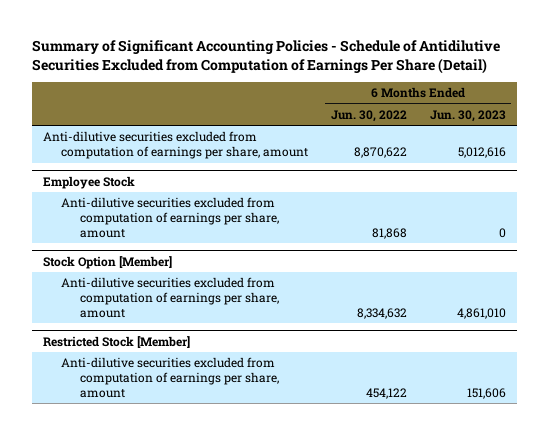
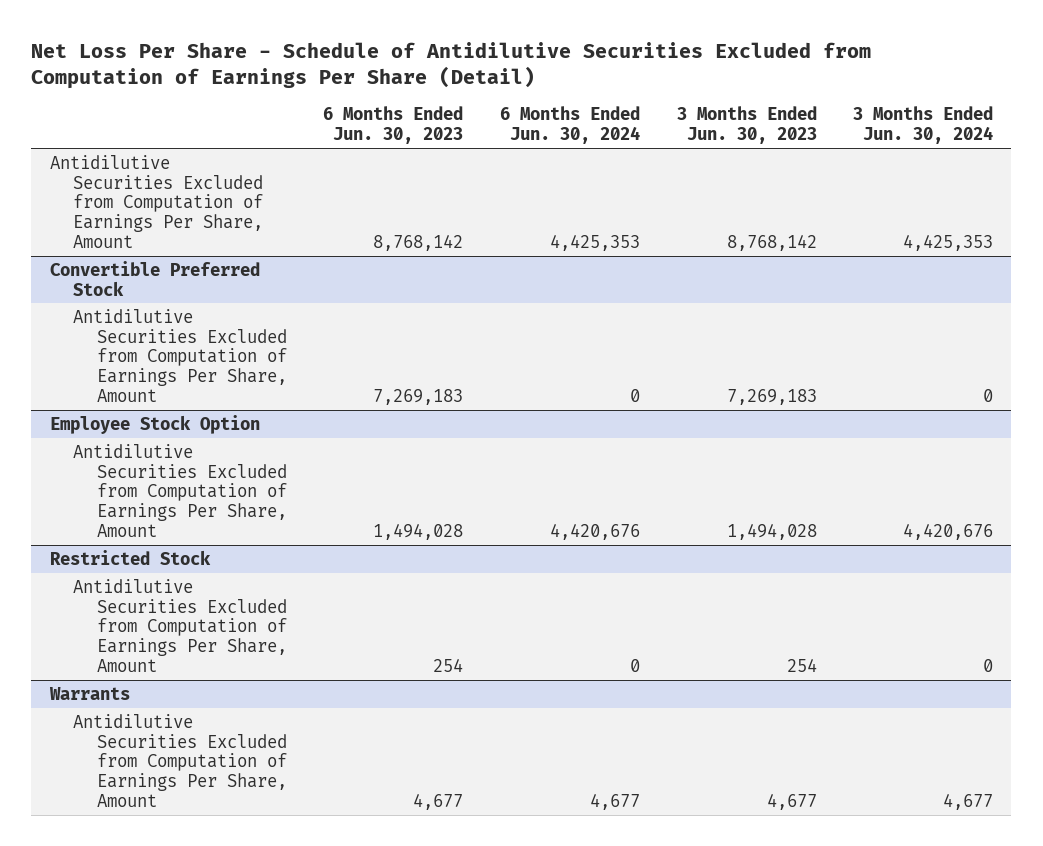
[32,39,501,74] Summary of Significant Accounting Policies - Schedule of Antidilutive Securities Excluded from Computation of Earnings Per Share (Detail) -> [31,41,872,89] Net Loss Per Share - Schedule of Antidilutive Securities Excluded from Computation of Earnings Per Share (Detail)
[331,109,408,122] Jun. 30, 2022 -> none
none -> [499,106,640,145] 6 Months Ended Jun. 30, 2024
none -> [676,106,817,145] 3 Months Ended Jun. 30, 2023
none -> [853,106,994,145] 3 Months Ended Jun. 30, 2024
[43,175,136,189] Employee Stock -> none
[43,131,309,160] Anti-dilutive securities excluded from computation of earnings per share, amount -> [49,154,264,248] Antidilutive Securities Excluded from Computation of Earnings Per Share, Amount
[457,147,506,159] 5,012,616 -> [373,233,464,251] 8,768,142
none -> [49,260,260,296] Convertible Preferred Stock
[61,197,279,238] Anti-dilutive securities excluded from computation of earnings per share, amount -> [73,308,287,402] Antidilutive Securities Excluded from Computation of Earnings Per Share, Amount
[498,227,506,238] 0 -> [373,388,464,405] 7,269,183
[43,255,173,269] Stock Option [Member] -> [49,414,260,434] Employee Stock Option
[61,277,279,318] Anti-dilutive securities excluded from computation of earnings per share, amount -> [73,443,287,537] Antidilutive Securities Excluded from Computation of Earnings Per Share, Amount
[456,307,506,319] 4,861,010 -> [373,522,464,540] 1,494,028
[43,335,191,348] Restricted Stock [Member] -> [49,549,211,565] Restricted Stock
[61,357,279,398] Anti-dilutive securities excluded from computation of earnings per share, amount -> [73,578,287,672] Antidilutive Securities Excluded from Computation of Earnings Per Share, Amount
[466,387,506,399] 151,606 -> [433,657,464,672] 254
none -> [48,686,130,700] Warrants
none -> [73,713,287,807] Antidilutive Securities Excluded from Computation of Earnings Per Share, Amount

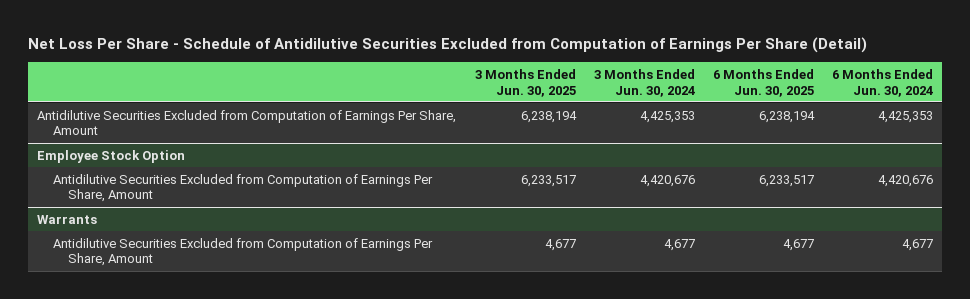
[323,106,464,145] 6 Months Ended Jun. 30, 2023 -> none
[676,106,817,145] 3 Months Ended Jun. 30, 2023 -> none
none -> [474,68,576,97] 3 Months Ended Jun. 30, 2025
none -> [712,68,814,97] 6 Months Ended Jun. 30, 2025
[49,260,260,296] Convertible Preferred Stock -> none
[73,308,287,402] Antidilutive Securities Excluded from Computation of Earnings Per Share, Amount -> none
[49,549,211,565] Restricted Stock -> none
[73,578,287,672] Antidilutive Securities Excluded from Computation of Earnings Per Share, Amount -> none

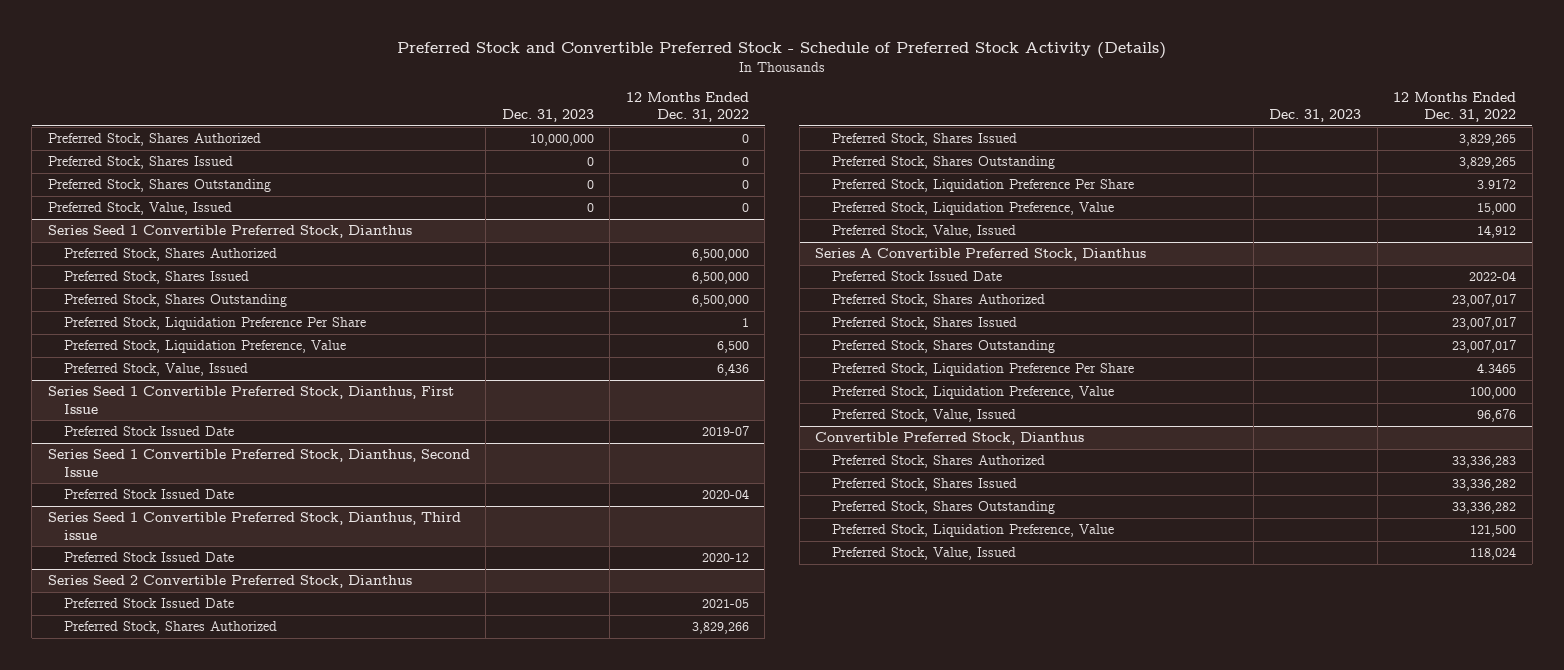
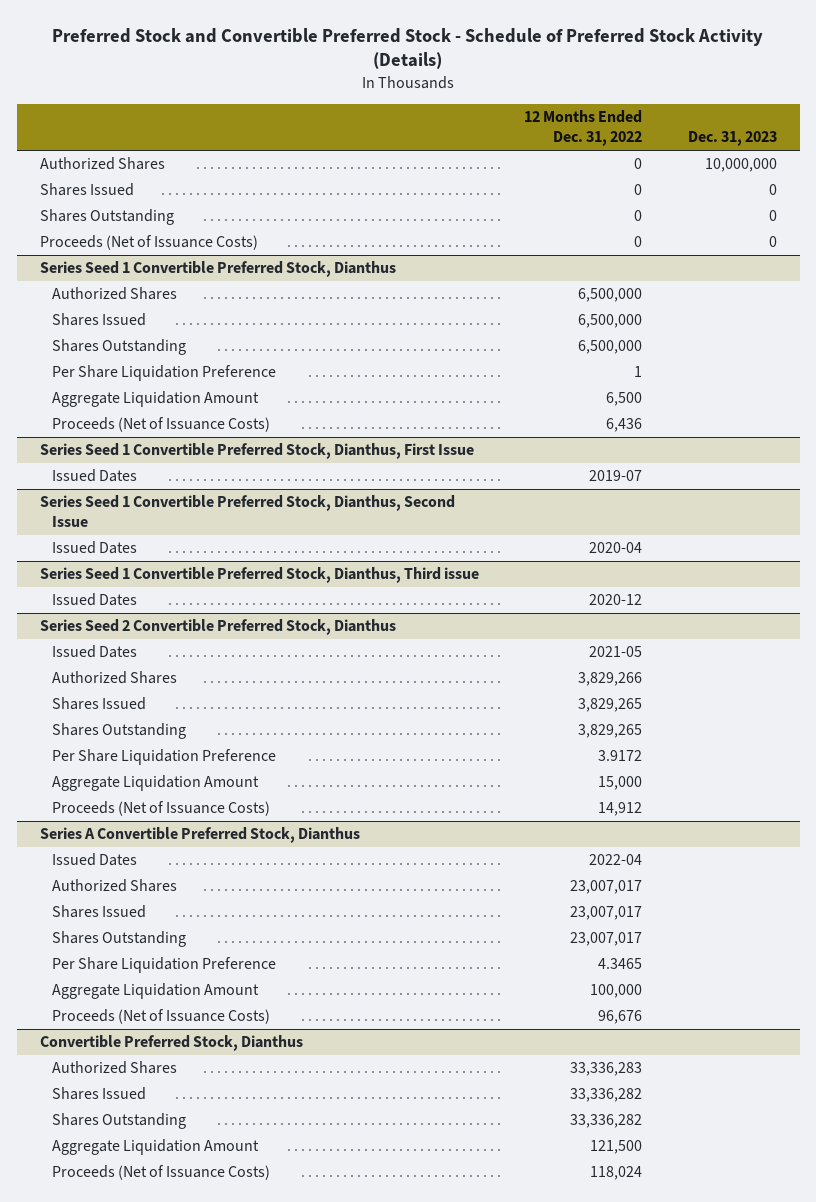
[47,133,261,147] Preferred Stock, Shares Authorized -> [39,157,165,171] Authorized Shares
[47,156,233,170] Preferred Stock, Shares Issued -> [39,183,134,197] Shares Issued
[47,179,271,193] Preferred Stock, Shares Outstanding -> [39,209,174,226] Shares Outstanding
[47,202,232,216] Preferred Stock, Value, Issued -> [39,235,258,251] Proceeds (Net of Issuance Costs)
[63,248,277,262] Preferred Stock, Shares Authorized -> [51,287,177,301] Authorized Shares
[63,271,249,285] Preferred Stock, Shares Issued -> [51,313,146,327] Shares Issued
[63,294,287,308] Preferred Stock, Shares Outstanding -> [51,339,186,356] Shares Outstanding
[63,317,366,331] Preferred Stock, Liquidation Preference Per Share -> [51,365,276,382] Per Share Liquidation Preference
[63,340,346,354] Preferred Stock, Liquidation Preference, Value -> [51,391,259,408] Aggregate Liquidation Amount
[63,363,248,377] Preferred Stock, Value, Issued -> [51,417,270,433] Proceeds (Net of Issuance Costs)
[63,426,234,437] Preferred Stock Issued Date -> [51,469,137,483] Issued Dates
[63,489,234,500] Preferred Stock Issued Date -> [51,541,137,555] Issued Dates
[63,552,234,563] Preferred Stock Issued Date -> [51,593,137,607] Issued Dates
[63,598,234,609] Preferred Stock Issued Date -> [51,645,137,659] Issued Dates
[63,621,277,635] Preferred Stock, Shares Authorized -> [51,671,177,685] Authorized Shares
[831,133,1017,147] Preferred Stock, Shares Issued -> [51,697,146,711] Shares Issued
[831,156,1055,170] Preferred Stock, Shares Outstanding -> [51,723,186,740] Shares Outstanding
[831,179,1134,193] Preferred Stock, Liquidation Preference Per Share -> [51,749,276,766] Per Share Liquidation Preference
[831,202,1114,216] Preferred Stock, Liquidation Preference, Value -> [51,775,259,792] Aggregate Liquidation Amount
[831,225,1016,239] Preferred Stock, Value, Issued -> [51,801,270,817] Proceeds (Net of Issuance Costs)
[831,271,1002,282] Preferred Stock Issued Date -> [51,853,137,867] Issued Dates
[831,294,1045,308] Preferred Stock, Shares Authorized -> [51,879,177,893] Authorized Shares
[831,317,1017,331] Preferred Stock, Shares Issued -> [51,905,146,919] Shares Issued
[831,340,1055,354] Preferred Stock, Shares Outstanding -> [51,931,186,948] Shares Outstanding
[831,363,1134,377] Preferred Stock, Liquidation Preference Per Share -> [51,957,276,974] Per Share Liquidation Preference
[831,386,1114,400] Preferred Stock, Liquidation Preference, Value -> [51,983,259,1000] Aggregate Liquidation Amount
[831,409,1016,423] Preferred Stock, Value, Issued -> [51,1009,270,1025] Proceeds (Net of Issuance Costs)
[831,455,1045,469] Preferred Stock, Shares Authorized -> [51,1061,177,1075] Authorized Shares
[831,478,1017,492] Preferred Stock, Shares Issued -> [51,1087,146,1101] Shares Issued
[831,501,1055,515] Preferred Stock, Shares Outstanding -> [51,1113,186,1130] Shares Outstanding
[831,524,1114,538] Preferred Stock, Liquidation Preference, Value -> [51,1139,259,1156] Aggregate Liquidation Amount
[831,547,1016,561] Preferred Stock, Value, Issued -> [51,1165,270,1181] Proceeds (Net of Issuance Costs)

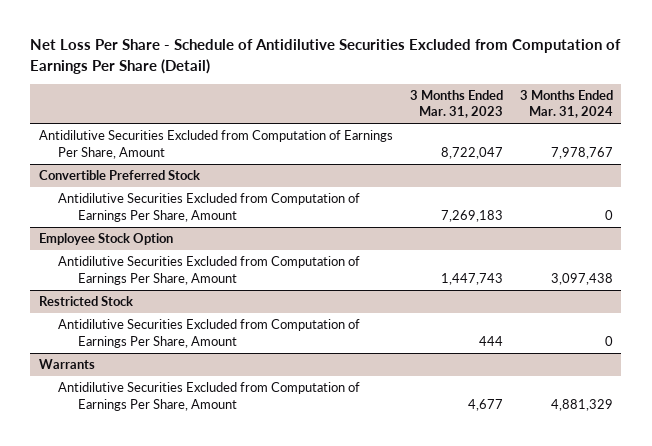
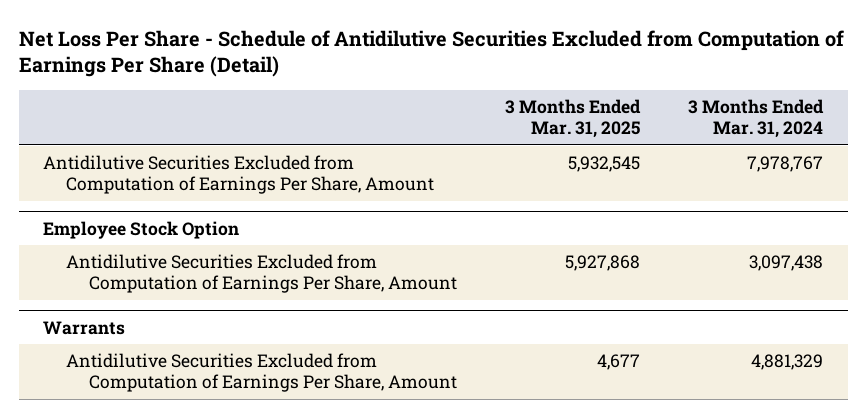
[409,90,503,119] 3 Months Ended Mar. 31, 2023 -> none
none -> [505,98,642,139] 3 Months Ended Mar. 31, 2025
[38,170,200,181] Convertible Preferred Stock -> none
[58,193,361,222] Antidilutive Securities Excluded from Computation of Earnings Per Share, Amount -> none
[38,296,133,307] Restricted Stock -> none
[58,319,361,348] Antidilutive Securities Excluded from Computation of Earnings Per Share, Amount -> none

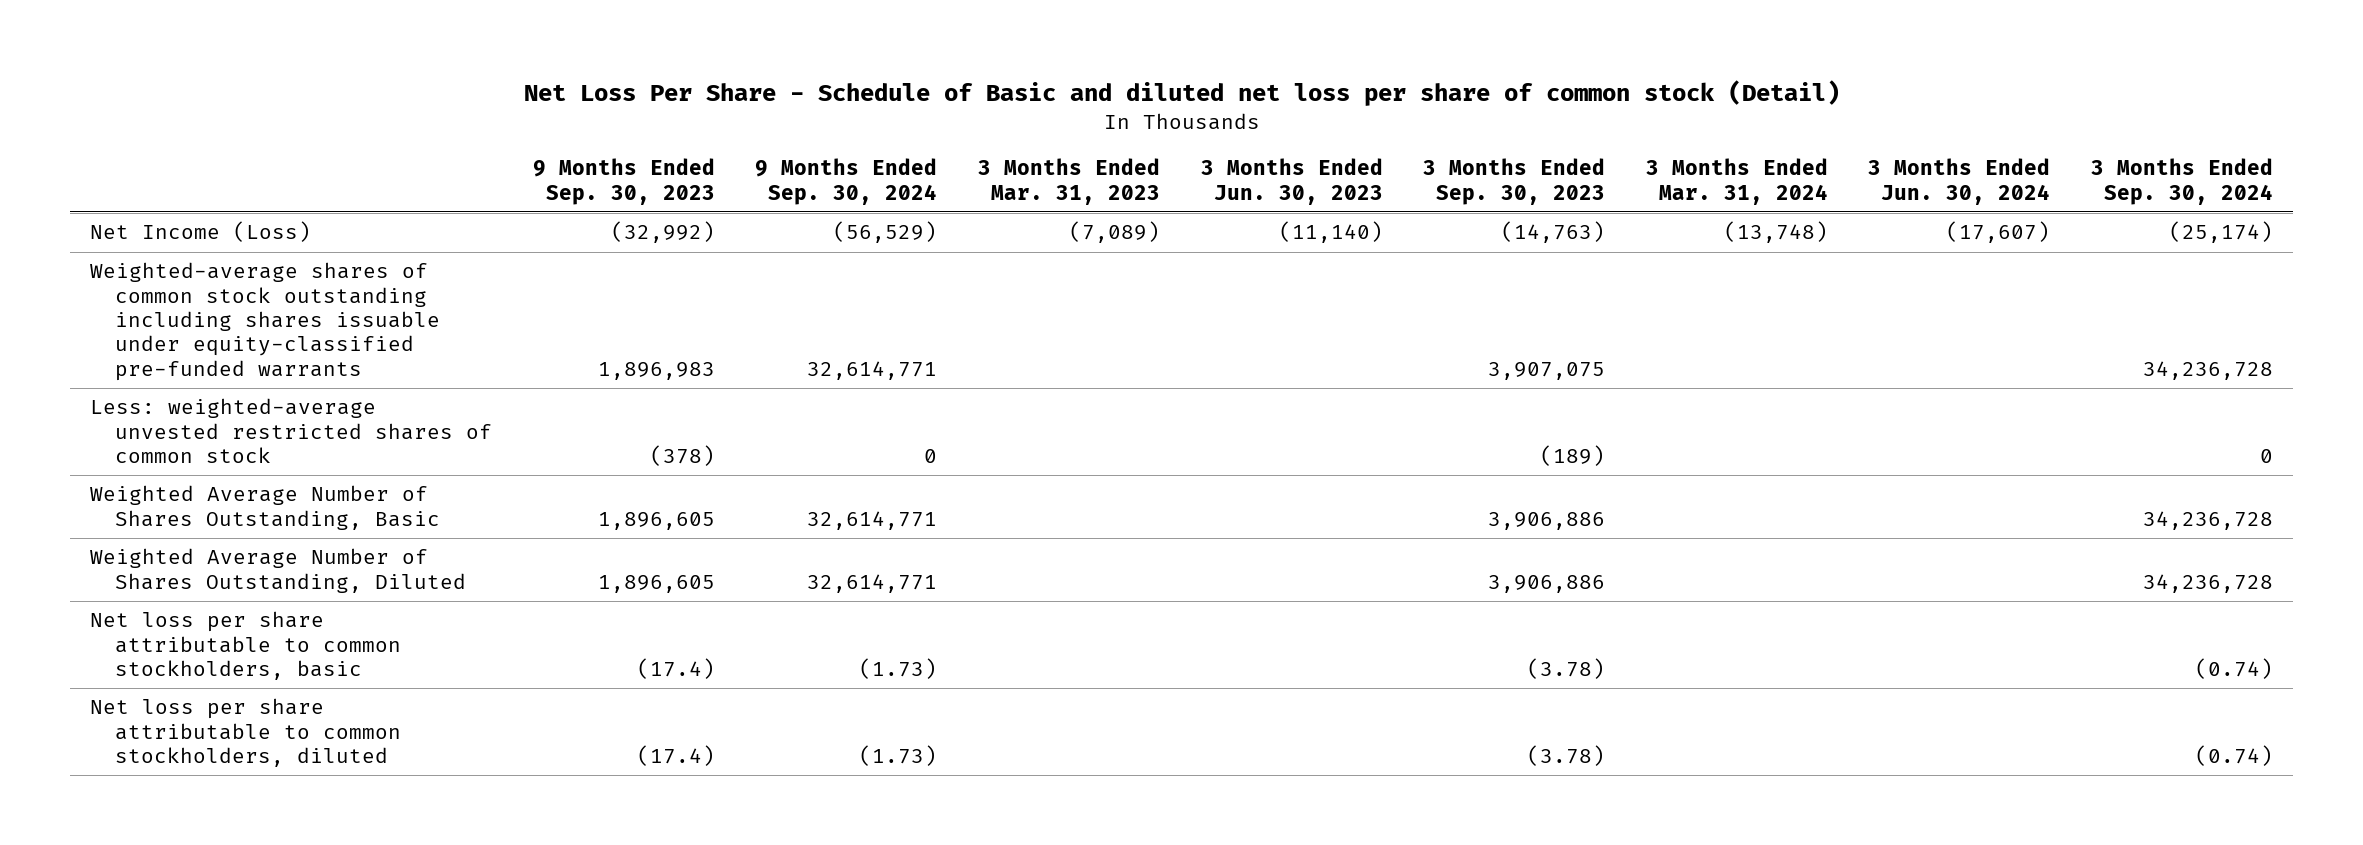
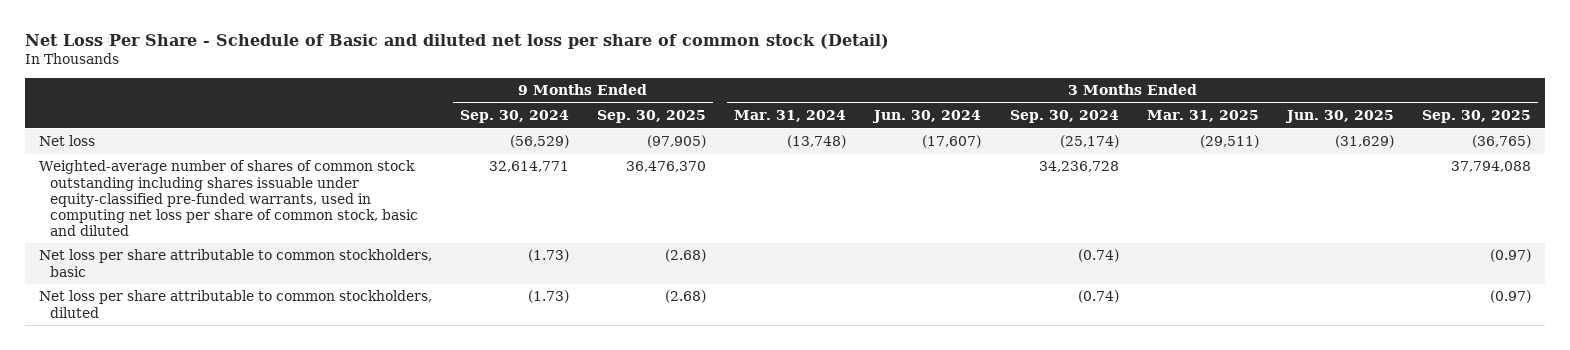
[532,158,715,205] 9 Months Ended Sep. 30, 2023 -> none
[978,158,1161,205] 3 Months Ended Mar. 31, 2023 -> none
[1200,158,1383,205] 3 Months Ended Jun. 30, 2023 -> none
[1423,158,1606,205] 3 Months Ended Sep. 30, 2023 -> none
none -> [597,110,707,124] Sep. 30, 2025
none -> [1146,110,1259,123] Mar. 31, 2025
none -> [1284,110,1394,124] Jun. 30, 2025
none -> [1421,110,1531,124] Sep. 30, 2025
[90,398,493,463] Less: weighted-average unvested restricted shares of common stock -> none
[90,485,441,530] Weighted Average Number of Shares Outstanding, Basic -> none
[90,548,467,593] Weighted Average Number of Shares Outstanding, Diluted -> none
[90,221,312,243] Net Income (Loss) -> [38,135,95,147] Net loss
[90,262,441,381] Weighted-average shares of common stock outstanding including shares issuable under equity-classified pre-funded warrants -> [38,160,419,236] Weighted-average number of shares of common stock outstanding including shares issuable under equity-classified pre-funded warrants, used in computing net loss per share of common stock, basic and diluted

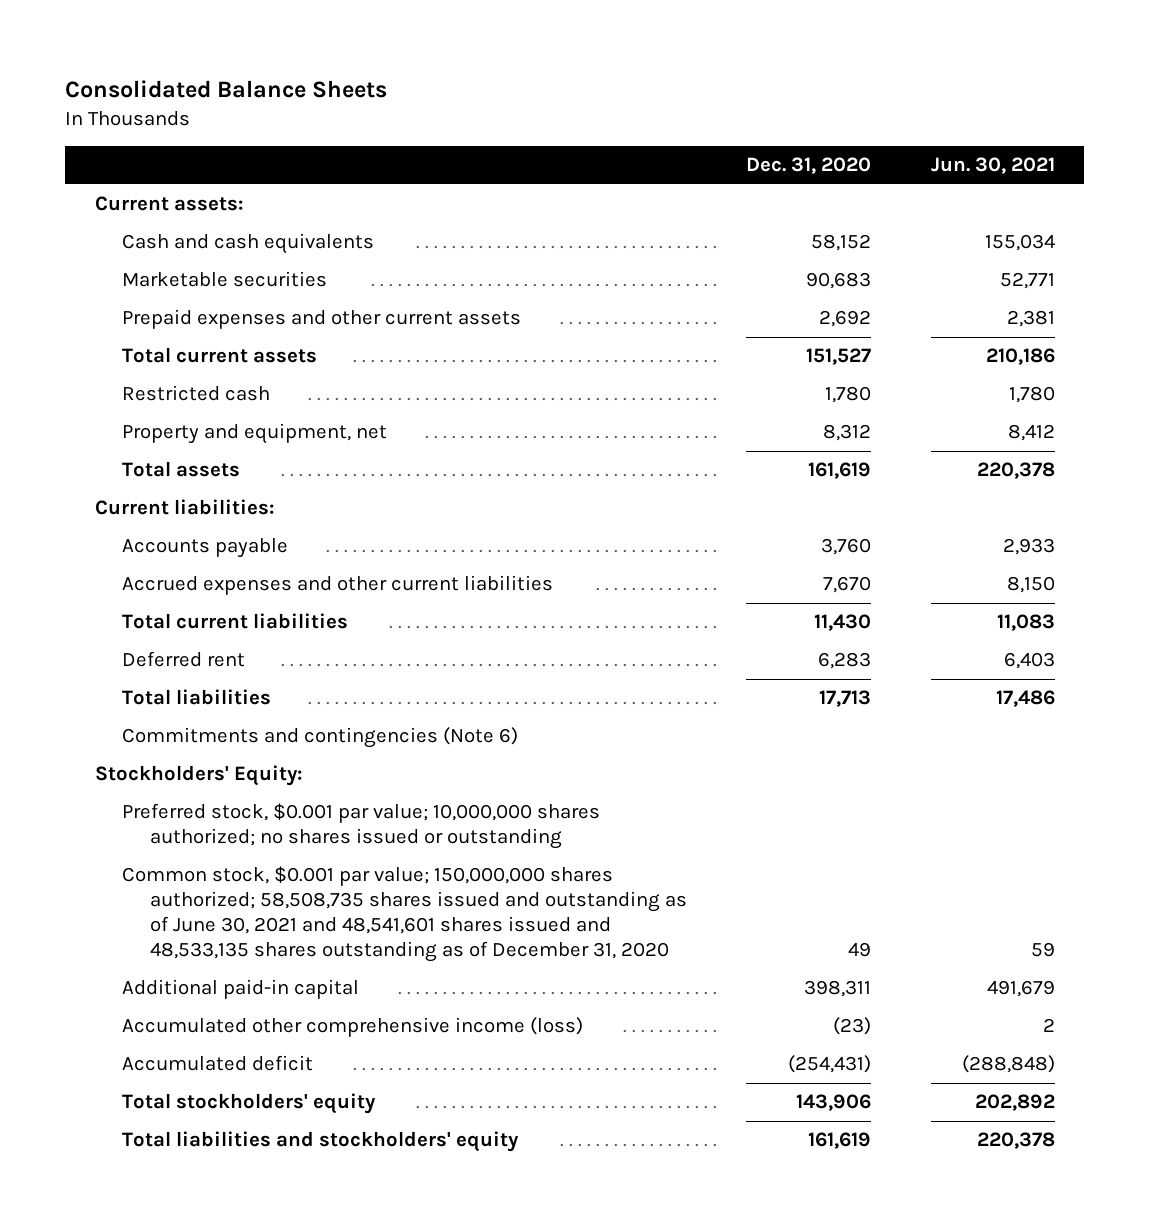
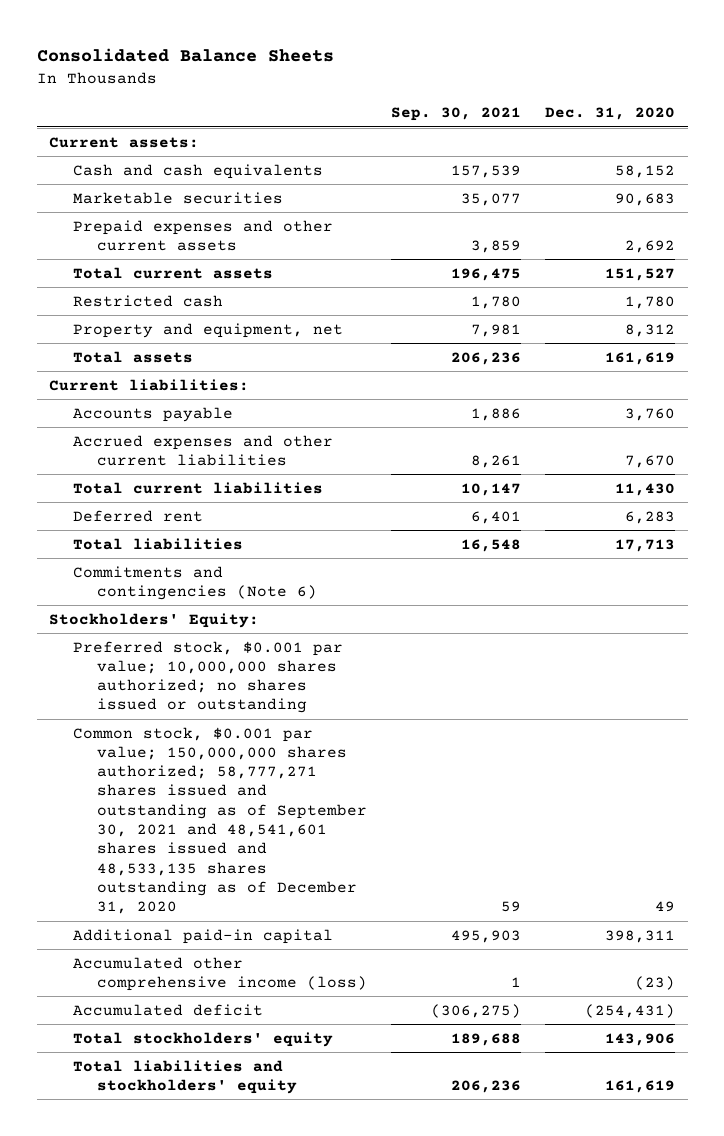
[930,157,1055,175] Jun. 30, 2021 -> none
none -> [391,107,522,122] Sep. 30, 2021
[122,866,687,963] Common stock, $0.001 par value; 150,000,000 shares authorized; 58,508,735 shares issued and outstanding as of June 30, 2021 and 48,541,601 shares issued and 48,533,135 shares outstanding as of December 31, 2020 -> [72,726,368,915] Common stock, $0.001 par value; 150,000,000 shares authorized; 58,777,271 shares issued and outstanding as of September 30, 2021 and 48,541,601 shares issued and 48,533,135 shares outstanding as of December 31, 2020

